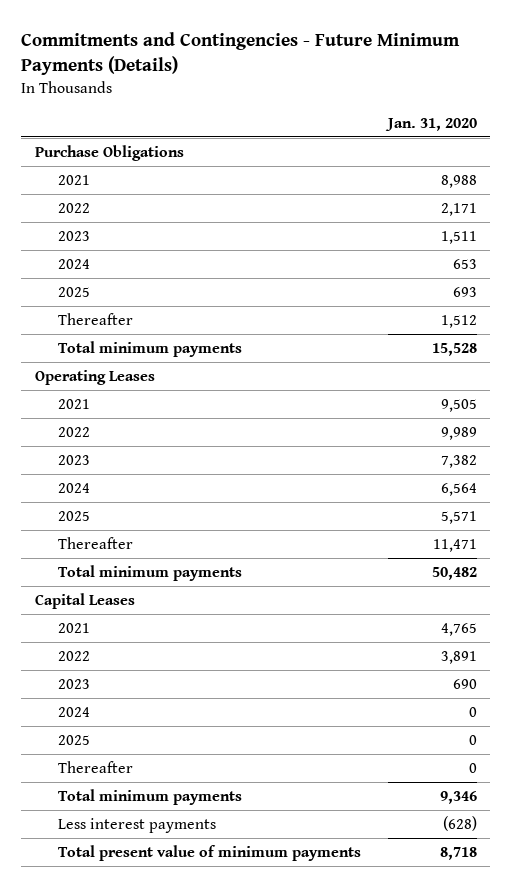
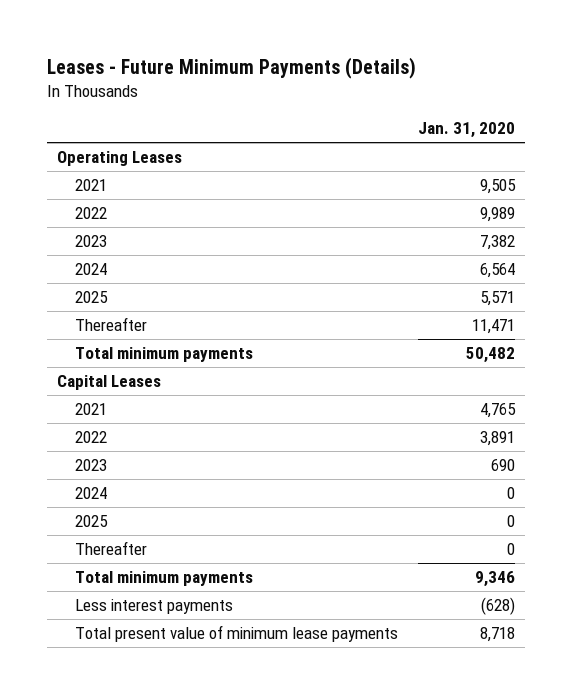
[21,32,461,76] Commitments and Contingencies - Future Minimum Payments (Details) -> [47,56,417,79] Leases - Future Minimum Payments (Details)
[34,144,184,161] Purchase Obligations -> none
[57,174,90,185] 2021 -> none
[57,202,90,213] 2022 -> none
[57,230,90,241] 2023 -> none
[57,258,90,269] 2024 -> none
[57,286,90,297] 2025 -> none
[57,312,133,325] Thereafter -> none
[57,340,242,357] Total minimum payments -> none
[57,844,361,861] Total present value of minimum payments -> [75,625,399,643] Total present value of minimum lease payments

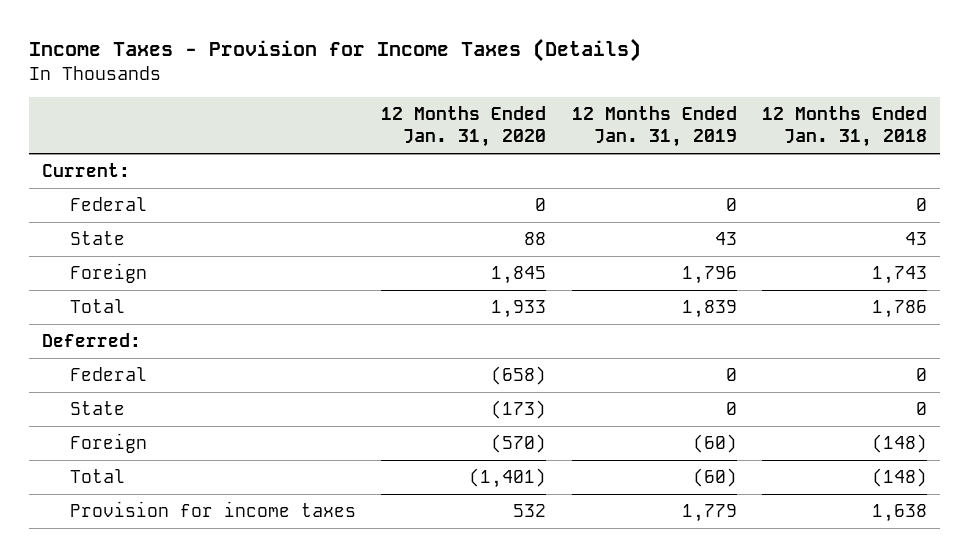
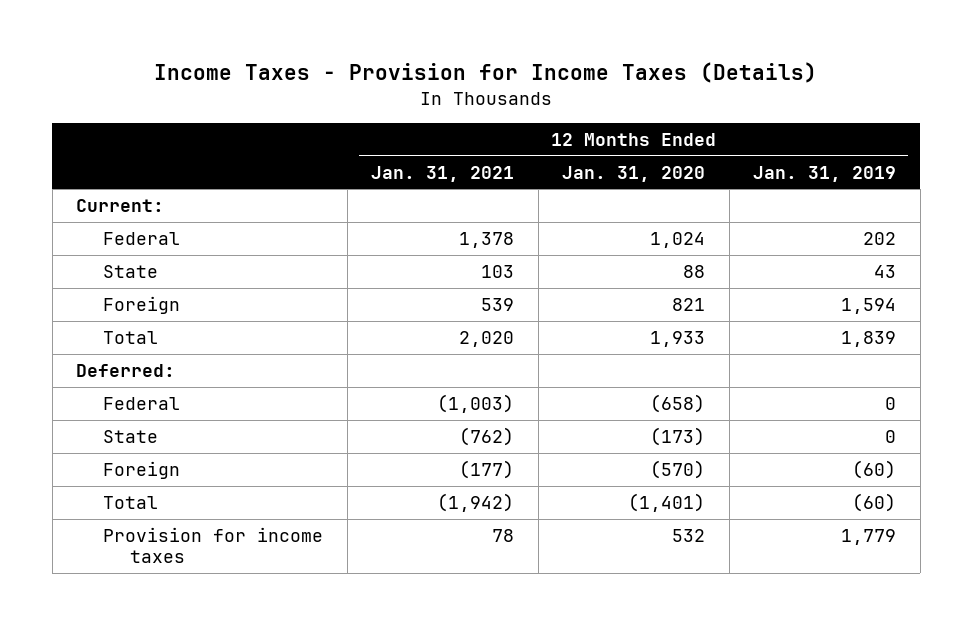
[762,106,928,148] 12 Months Ended Jan. 31, 2018 -> none
none -> [371,165,515,182] Jan. 31, 2021
[535,197,547,211] 0 -> [650,231,706,248] 1,024
[725,197,737,211] 0 -> [863,231,897,245] 202
[491,265,547,284] 1,845 -> [672,297,706,311] 821
[681,265,737,284] 1,796 -> [841,297,897,314] 1,594

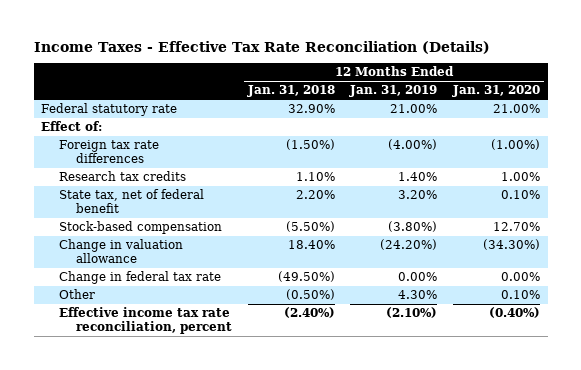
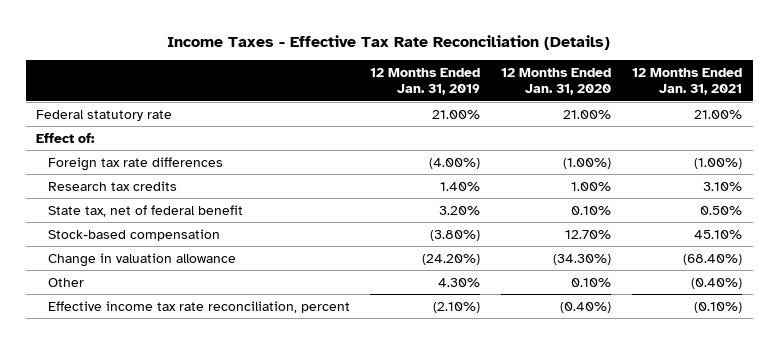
[246,85,335,98] Jan. 31, 2018 -> none
none -> [632,67,743,96] 12 Months Ended Jan. 31, 2021
[58,271,221,285] Change in federal tax rate -> none

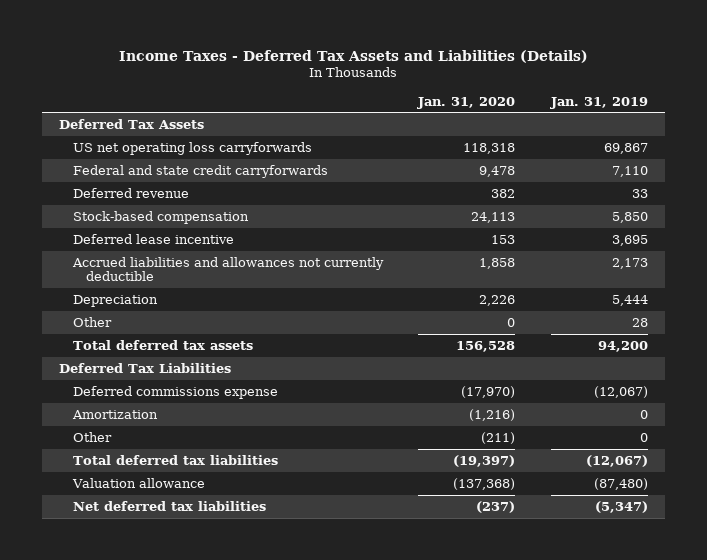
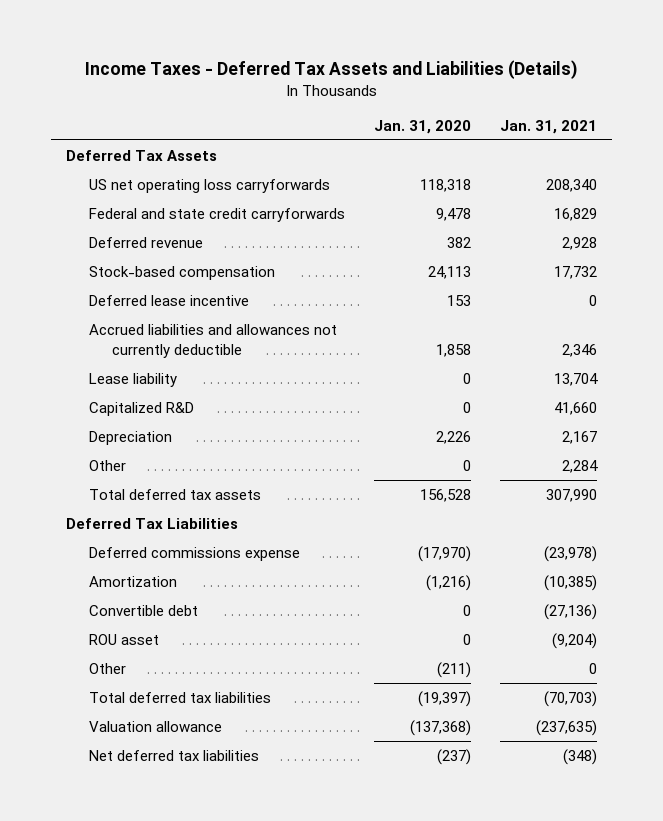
[549,96,648,109] Jan. 31, 2019 -> none
none -> [500,119,598,134] Jan. 31, 2021
none -> [89,372,178,387] Lease liability
none -> [89,401,195,416] Capitalized R&D
none -> [89,604,199,616] Convertible debt
none -> [89,633,160,645] ROU asset

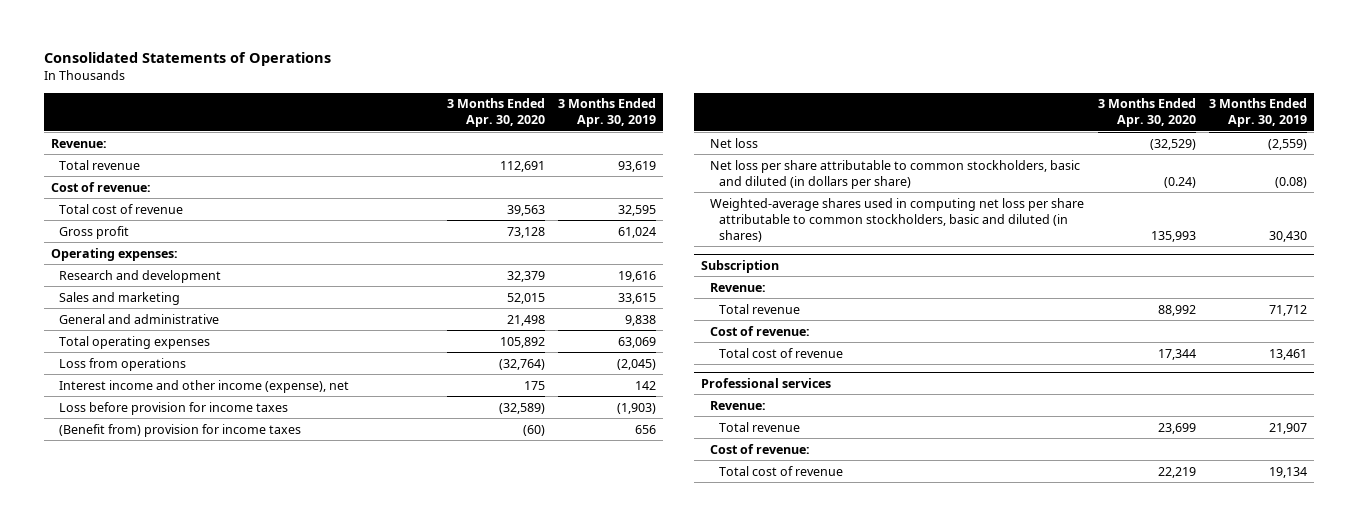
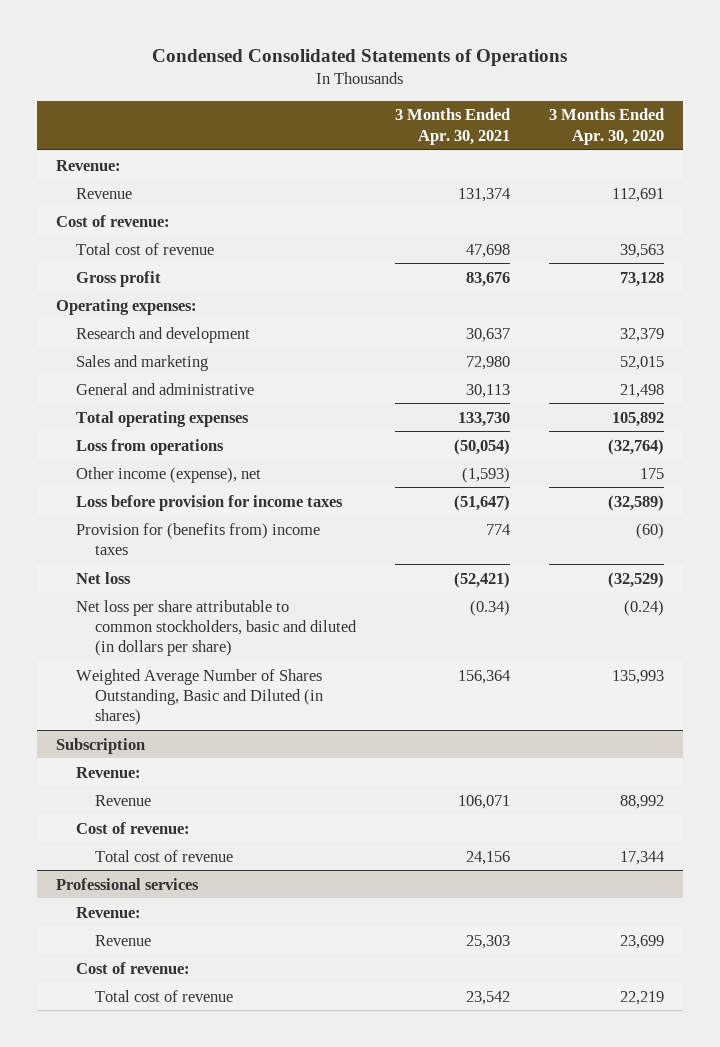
[43,52,331,67] Consolidated Statements of Operations -> [151,49,567,67] Condensed Consolidated Statements of Operations
[558,98,657,128] 3 Months Ended Apr. 30, 2019 -> none
none -> [394,108,510,145] 3 Months Ended Apr. 30, 2021
[59,159,141,170] Total revenue -> [75,187,132,199] Revenue
[59,379,350,393] Interest income and other income (expense), net -> [75,466,261,483] Other income (expense), net
[59,423,302,437] (Benefit from) provision for income taxes -> [75,522,320,556] Provision for (benefits from) income taxes
[710,197,1085,242] Weighted-average shares used in computing net loss per share attributable to common stockholders, basic and diluted (in shares) -> [75,668,324,726] Weighted Average Number of Shares Outstanding, Basic and Diluted (in shares)
[718,303,800,314] Total revenue -> [95,794,152,806] Revenue
[718,421,800,432] Total revenue -> [95,934,152,946] Revenue

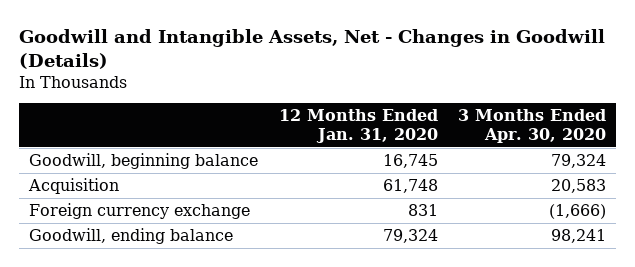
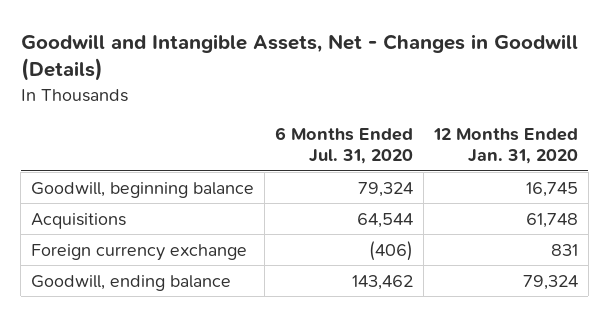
[457,109,606,143] 3 Months Ended Apr. 30, 2020 -> none
none -> [275,127,414,165] 6 Months Ended Jul. 31, 2020
[28,178,120,195] Acquisition -> [31,212,127,229] Acquisitions

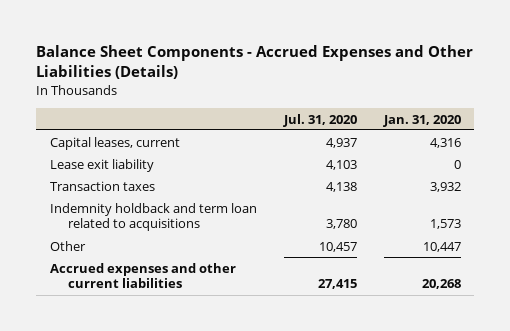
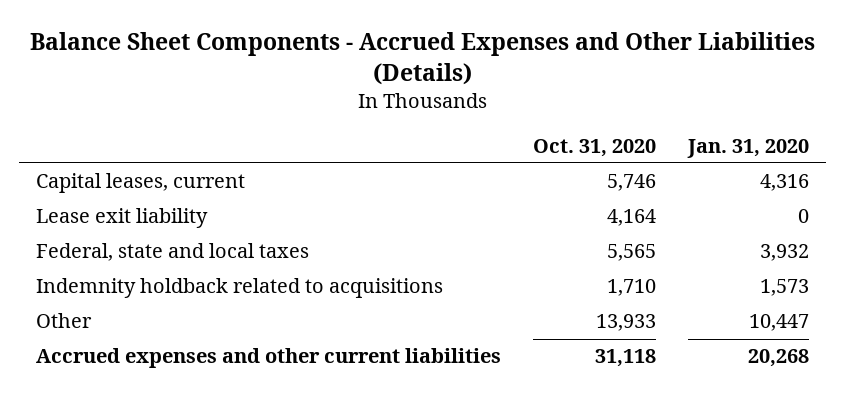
[282,113,357,127] Jul. 31, 2020 -> none
none -> [533,138,657,157] Oct. 31, 2020
[49,180,155,191] Transaction taxes -> [35,243,309,262] Federal, state and local taxes
[49,202,257,232] Indemnity holdback and term loan related to acquisitions -> [35,278,443,299] Indemnity holdback related to acquisitions

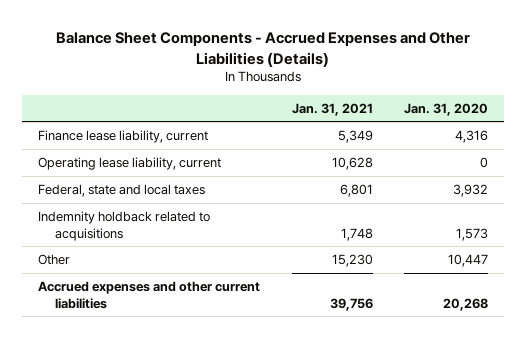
[533,138,657,157] Oct. 31, 2020 -> none
none -> [291,102,373,116] Jan. 31, 2021
[35,173,245,194] Capital leases, current -> [38,129,209,143] Finance lease liability, current
[35,208,208,229] Lease exit liability -> [38,156,222,170] Operating lease liability, current

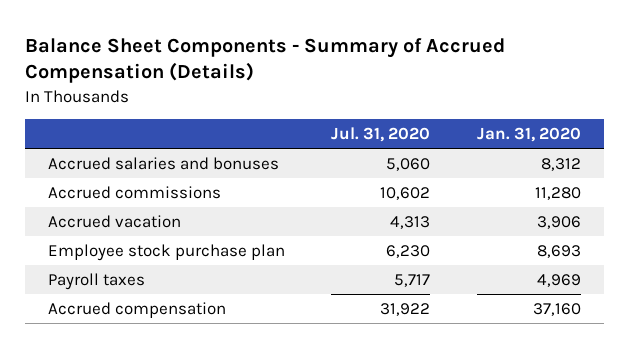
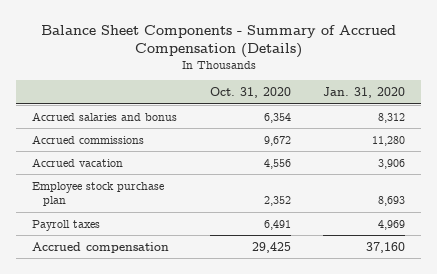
[331,126,431,142] Jul. 31, 2020 -> none
none -> [209,87,291,99] Oct. 31, 2020
[48,157,280,171] Accrued salaries and bonuses -> [32,111,178,121] Accrued salaries and bonus

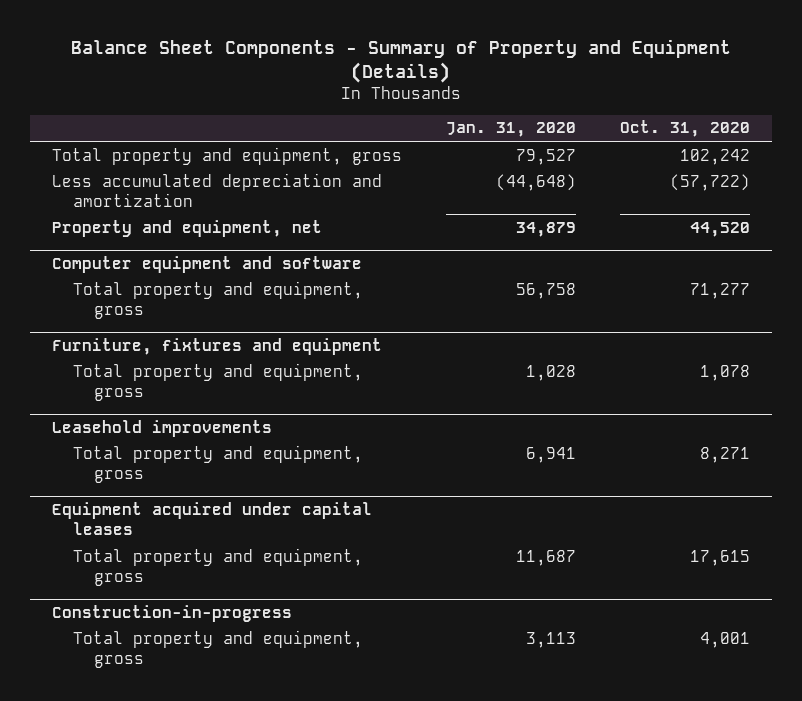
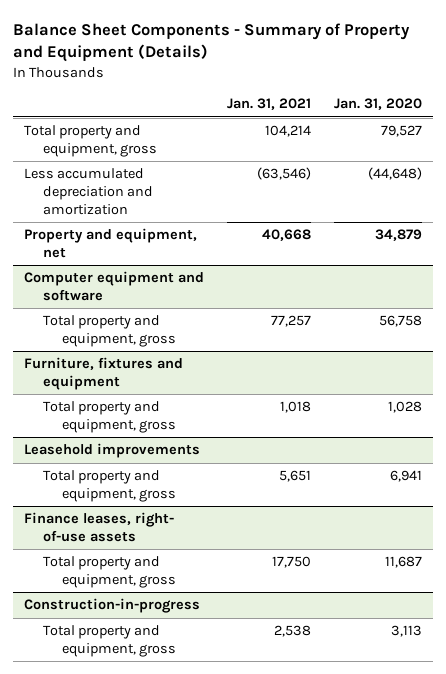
[619,120,750,138] Oct. 31, 2020 -> none
none -> [227,98,312,111] Jan. 31, 2021
[51,501,372,535] Equipment acquired under capital leases -> [24,512,175,543] Finance leases, right- of-use assets

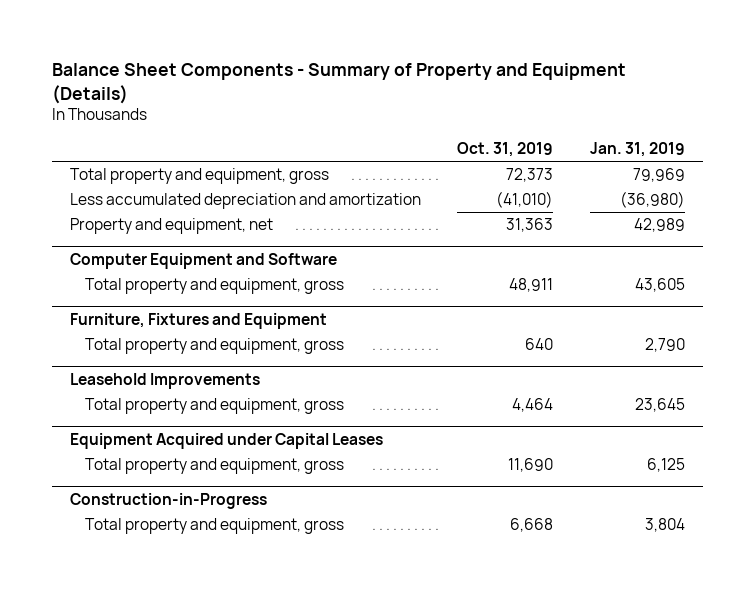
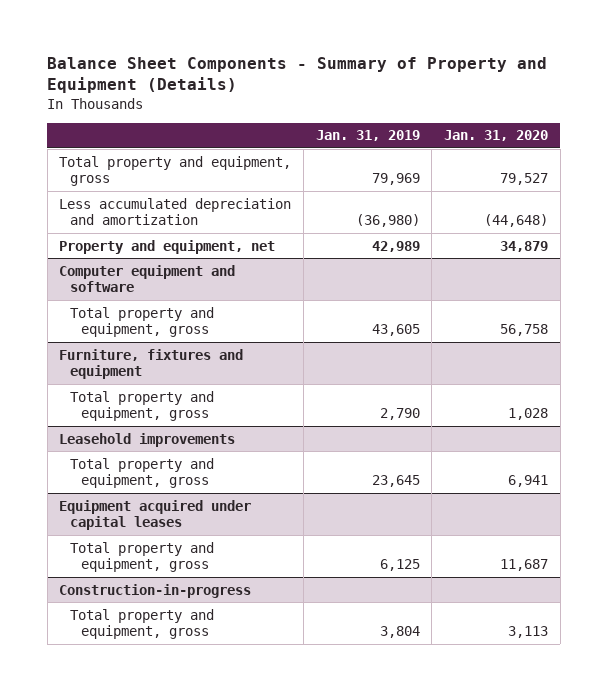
[457,142,554,158] Oct. 31, 2019 -> none
none -> [444,130,549,142] Jan. 31, 2020
[70,252,338,269] Computer Equipment and Software -> [59,264,236,293] Computer equipment and software
[70,312,328,329] Furniture, Fixtures and Equipment -> [59,348,244,380] Furniture, fixtures and equipment
[70,372,261,389] Leasehold Improvements -> [59,432,236,447] Leasehold improvements
[70,432,384,449] Equipment Acquired under Capital Leases -> [59,499,252,531] Equipment acquired under capital leases
[70,492,268,509] Construction-in-Progress -> [59,583,252,598] Construction-in-progress

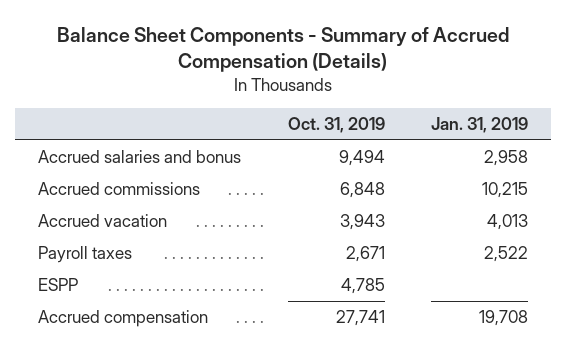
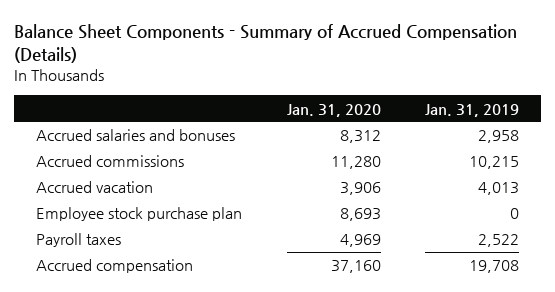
[287,117,385,134] Oct. 31, 2019 -> none
none -> [286,103,381,117] Jan. 31, 2020
[38,150,242,164] Accrued salaries and bonus -> [36,129,236,142] Accrued salaries and bonuses
none -> [36,207,243,222] Employee stock purchase plan
[38,278,79,292] ESPP -> none

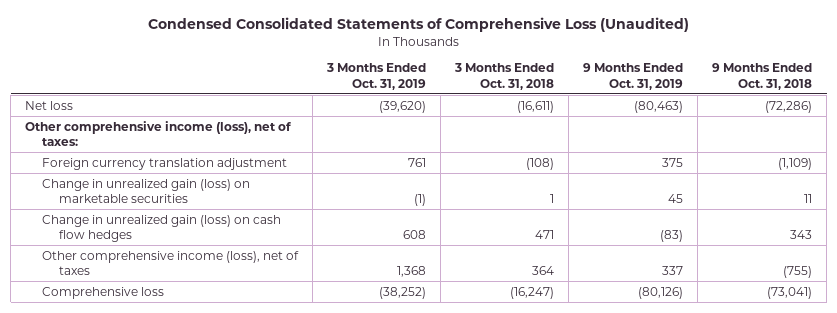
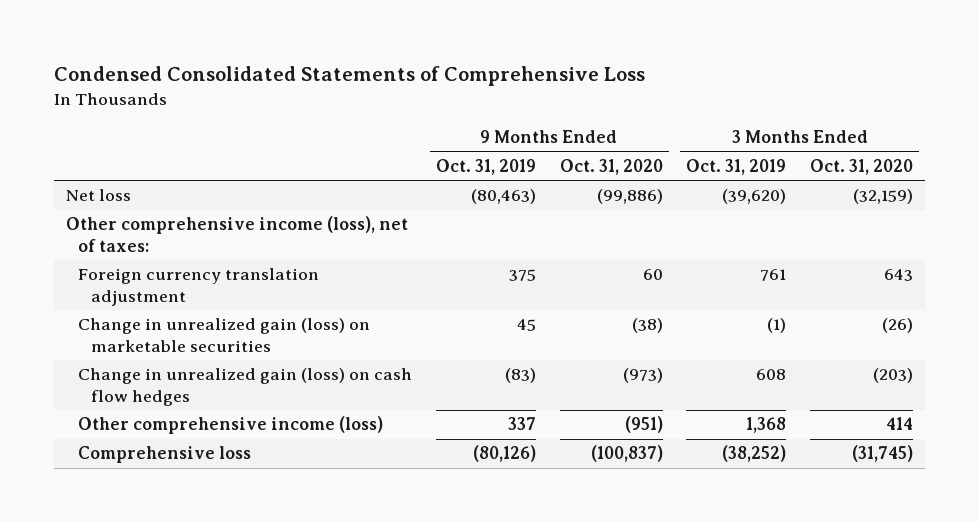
[147,17,689,33] Condensed Consolidated Statements of Comprehensive Loss (Unaudited) -> [53,66,645,87] Condensed Consolidated Statements of Comprehensive Loss
[454,63,555,90] 3 Months Ended Oct. 31, 2018 -> none
[712,63,813,90] 9 Months Ended Oct. 31, 2018 -> none
none -> [559,158,663,175] Oct. 31, 2020
none -> [810,158,914,175] Oct. 31, 2020
[41,250,299,275] Other comprehensive income (loss), net of taxes -> [78,416,384,435] Other comprehensive income (loss)

